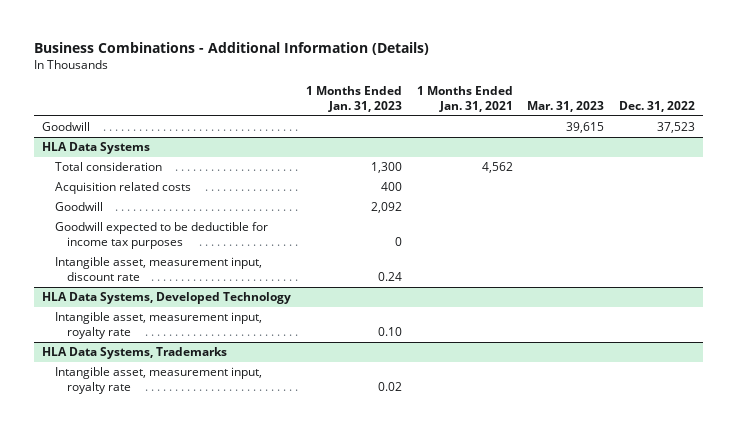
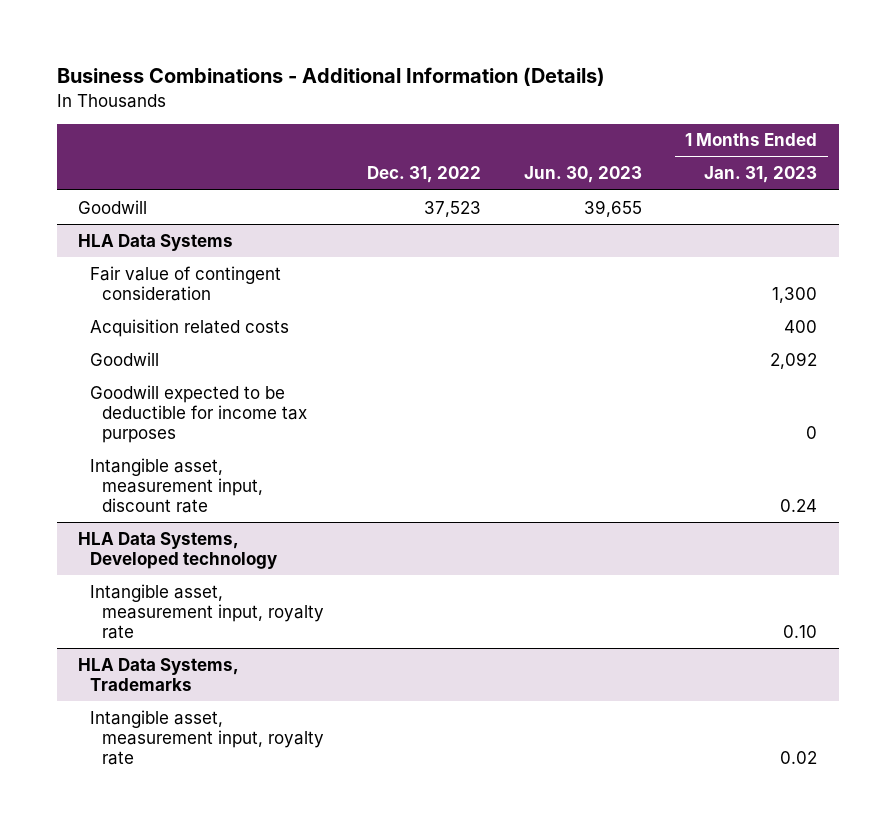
[416,85,513,113] 1 Months Ended Jan. 31, 2021 -> none
[527,101,605,113] Mar. 31, 2023 -> none
none -> [524,166,643,184] Jun. 30, 2023
[54,162,162,172] Total consideration -> none
none -> [90,265,282,301] Fair value of contingent consideration
[41,292,291,305] HLA Data Systems, Developed Technology -> [78,531,278,569] HLA Data Systems, Developed technology

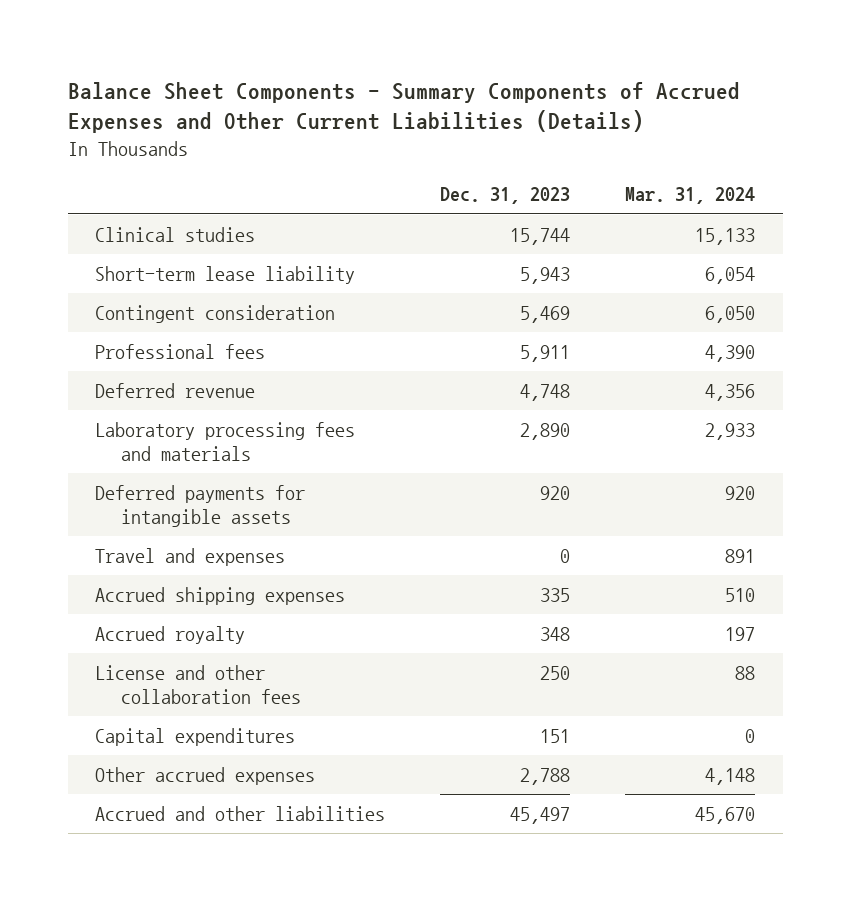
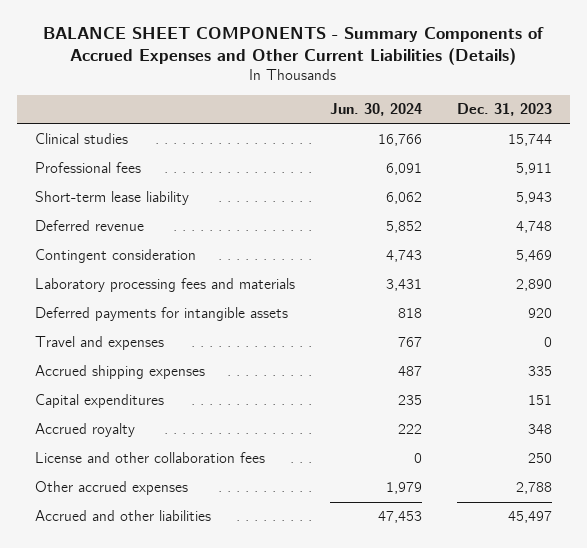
[67,82,740,134] Balance Sheet Components - Summary Components of Accrued Expenses and Other Current Liabilities (Details) -> [43,27,545,66] BALANCE SHEET COMPONENTS - Summary Components of Accrued Expenses and Other Current Liabilities (Details)
[625,187,756,205] Mar. 31, 2024 -> none
none -> [329,103,422,117] Jun. 30, 2024
[95,265,356,284] Short-term lease liability -> [34,191,189,206] Short-term lease liability
[95,304,336,323] Contingent consideration -> [34,249,196,264] Contingent consideration
[95,727,296,746] Capital expenditures -> [34,394,164,409] Capital expenditures

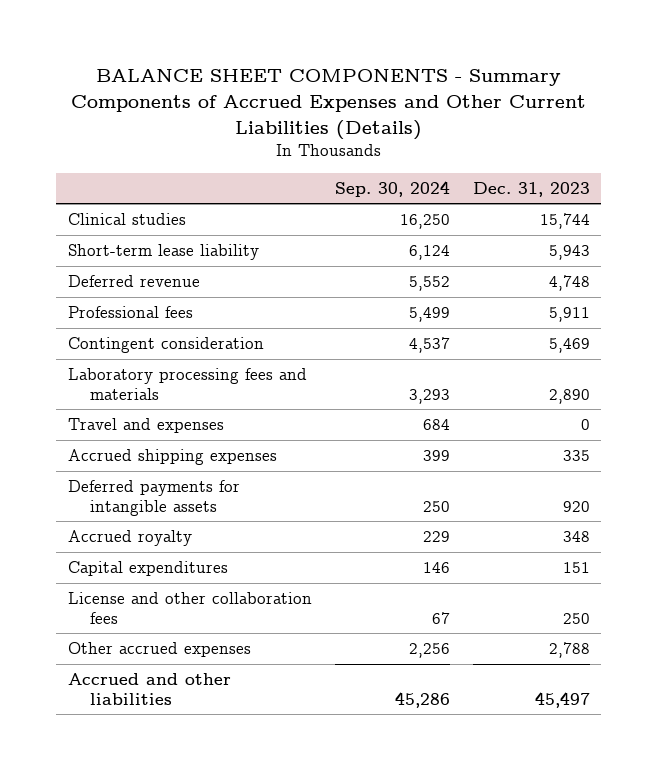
[329,103,422,117] Jun. 30, 2024 -> none
none -> [334,180,450,197] Sep. 30, 2024
[34,162,141,174] Professional fees -> [67,306,193,319] Professional fees
[34,307,288,322] Deferred payments for intangible assets -> [67,480,240,516] Deferred payments for intangible assets
[34,394,164,409] Capital expenditures -> [67,561,228,577] Capital expenditures

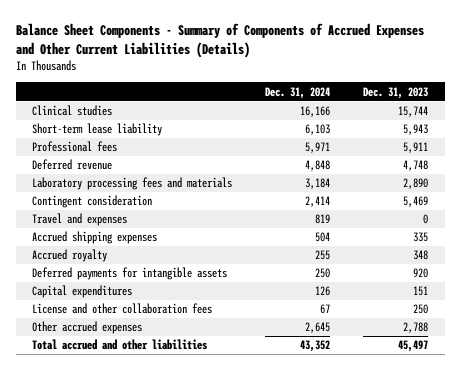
[70,69,586,140] BALANCE SHEET COMPONENTS - Summary Components of Accrued Expenses and Other Current Liabilities (Details) -> [15,22,424,58] Balance Sheet Components - Summary of Components of Accrued Expenses and Other Current Liabilities (Details)
[334,180,450,197] Sep. 30, 2024 -> none
none -> [265,86,331,99] Dec. 31, 2024
[67,275,200,288] Deferred revenue -> [32,159,113,171] Deferred revenue
[67,337,264,354] Contingent consideration -> [32,195,153,209] Contingent consideration
[67,480,240,516] Deferred payments for intangible assets -> [32,267,228,281] Deferred payments for intangible assets
[67,673,231,705] Accrued and other liabilities -> [32,339,208,351] Total accrued and other liabilities

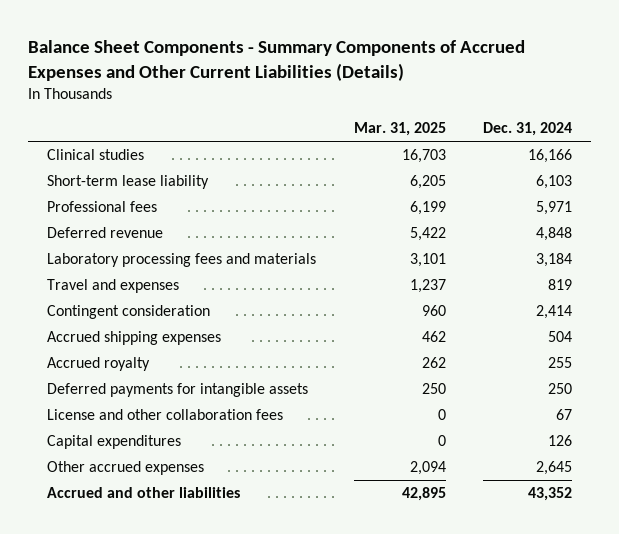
[15,22,424,58] Balance Sheet Components - Summary of Components of Accrued Expenses and Other Current Liabilities (Details) -> [28,39,526,81] Balance Sheet Components - Summary Components of Accrued Expenses and Other Current Liabilities (Details)
[363,86,429,99] Dec. 31, 2023 -> none
none -> [353,122,446,137] Mar. 31, 2025
[32,195,153,209] Contingent consideration -> [47,305,211,320] Contingent consideration
[32,285,133,299] Capital expenditures -> [47,435,182,450] Capital expenditures
[32,339,208,351] Total accrued and other liabilities -> [47,487,241,499] Accrued and other liabilities

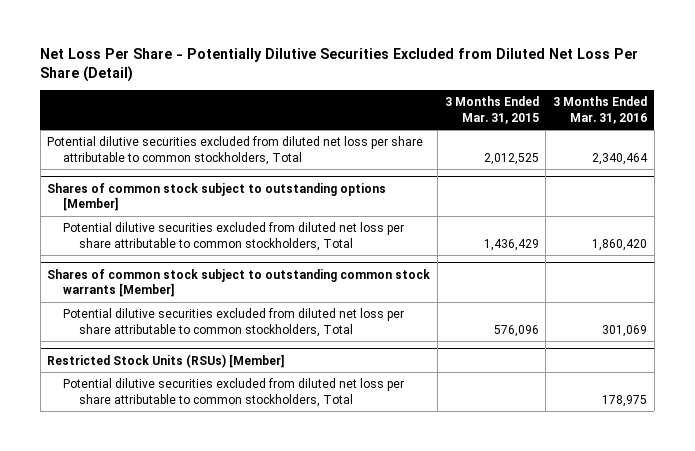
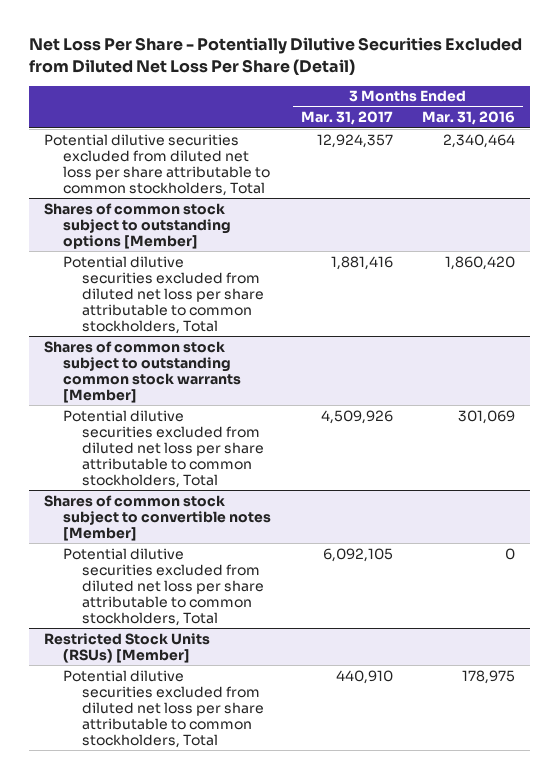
[444,96,539,124] 3 Months Ended Mar. 31, 2015 -> none
none -> [300,111,393,126] Mar. 31, 2017
none -> [43,494,271,541] Shares of common stock subject to convertible notes [Member]
none -> [62,547,265,626] Potential dilutive securities excluded from diluted net loss per share attributable to common stockholders, Total

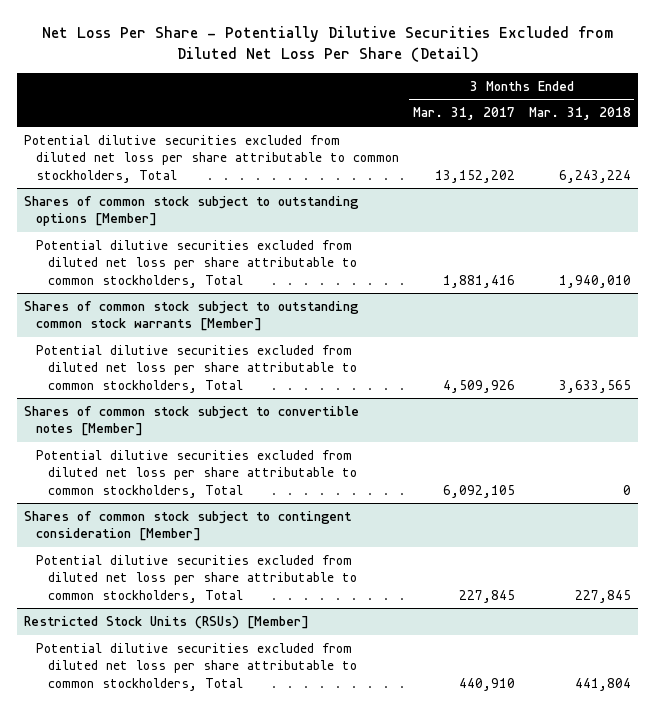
[422,111,516,126] Mar. 31, 2016 -> none
none -> [528,107,631,121] Mar. 31, 2018
[316,133,393,148] 12,924,357 -> [434,169,515,183] 13,152,202
none -> [24,510,353,542] Shares of common stock subject to contingent consideration [Member]
none -> [36,554,357,603] Potential dilutive securities excluded from diluted net loss per share attributable to common stockholders, Total

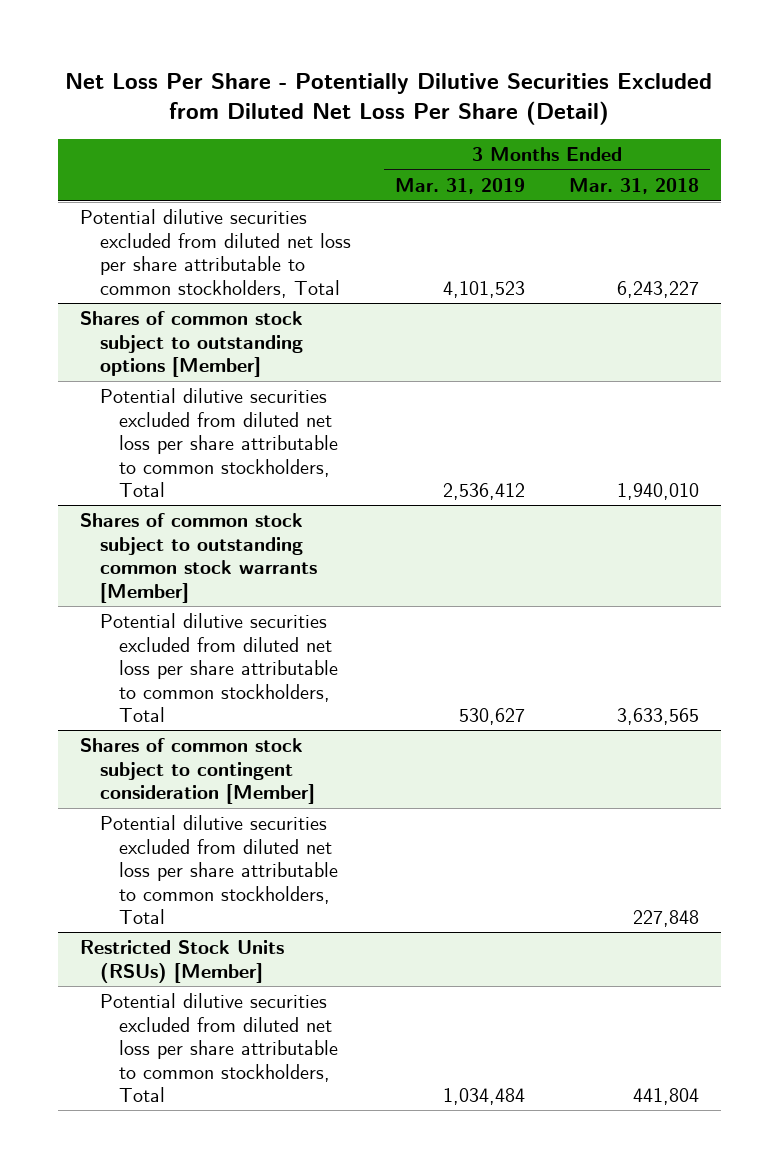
[412,107,515,121] Mar. 31, 2017 -> none
none -> [394,178,525,195] Mar. 31, 2019
[558,169,631,183] 6,243,224 -> [617,280,700,298] 6,243,227
[24,405,360,437] Shares of common stock subject to convertible notes [Member] -> none
[36,449,357,498] Potential dilutive securities excluded from diluted net loss per share attributable to common stockholders, Total -> none
[574,589,631,603] 227,845 -> [633,910,700,928] 227,848

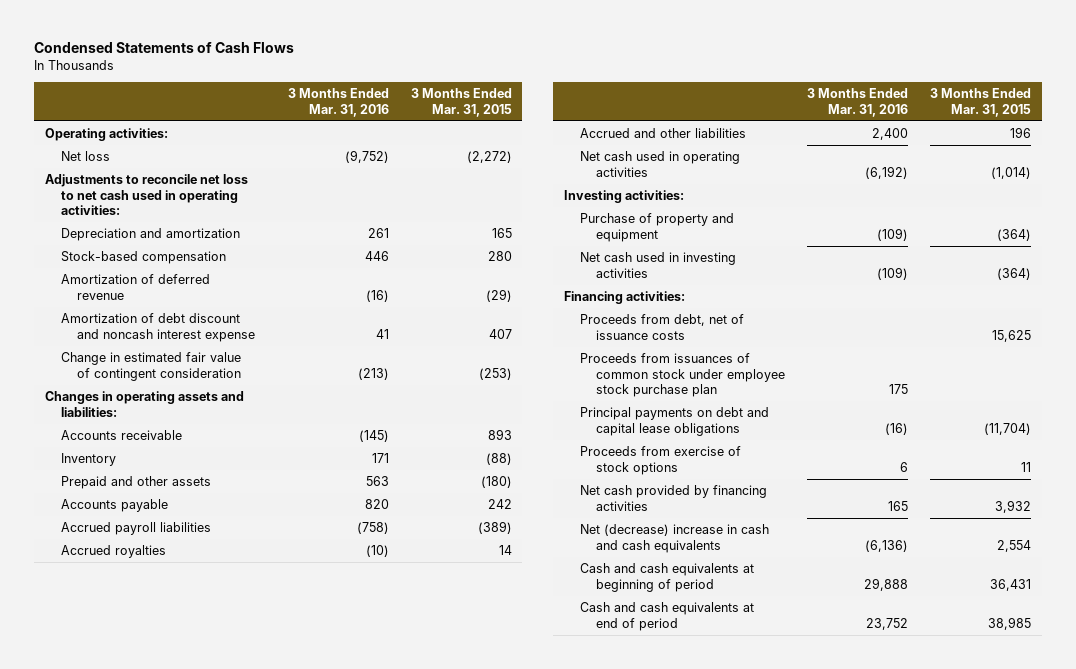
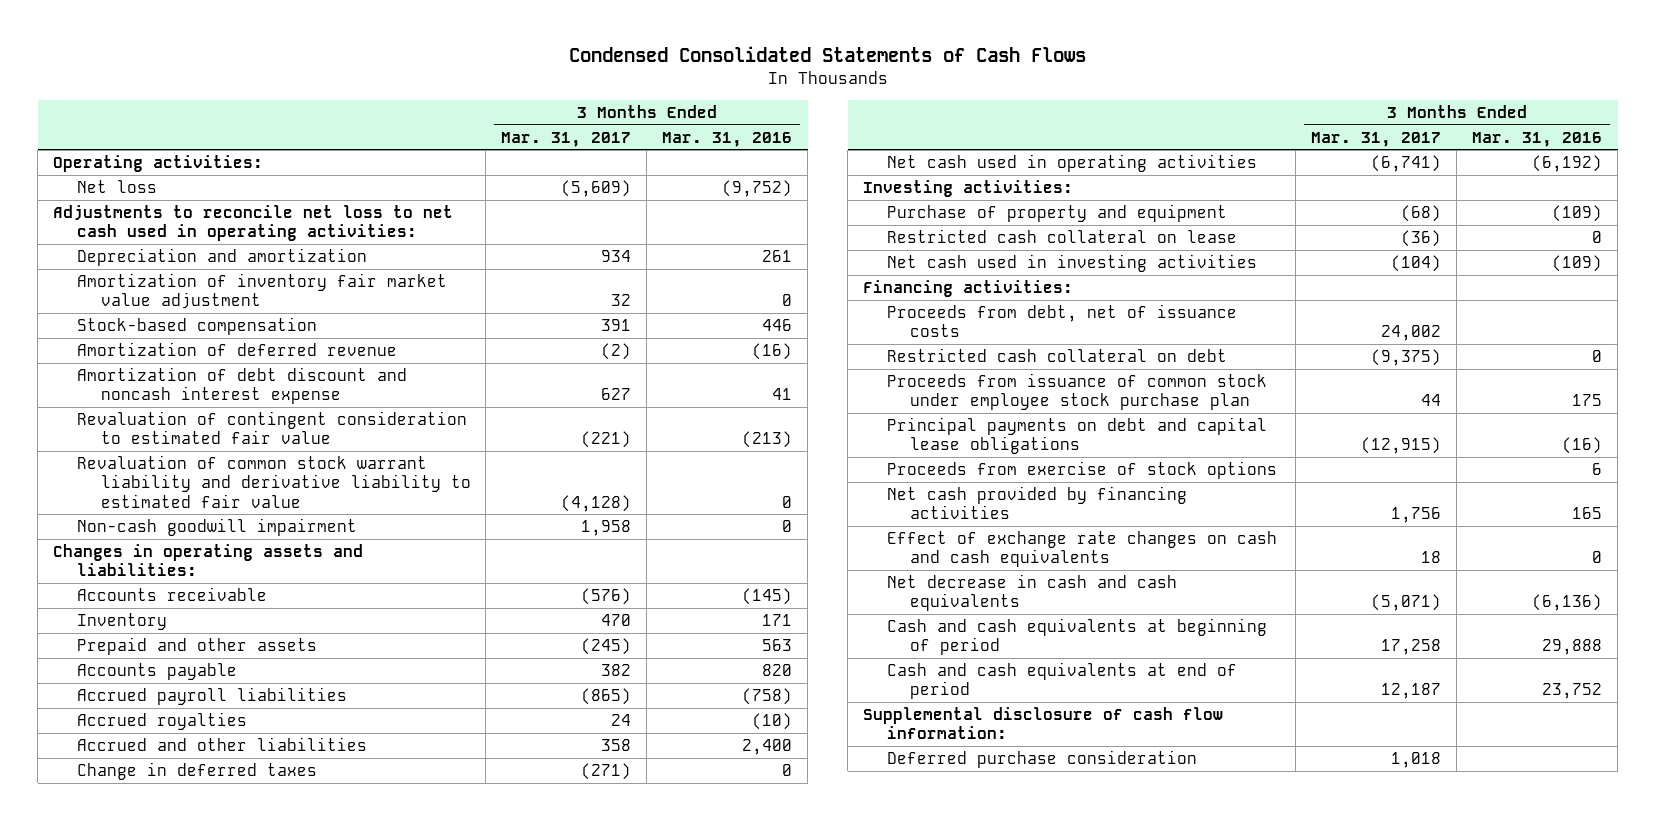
[34,42,295,54] Condensed Statements of Cash Flows -> [568,46,1086,63] Condensed Consolidated Statements of Cash Flows
[410,88,512,117] 3 Months Ended Mar. 31, 2015 -> none
none -> [501,131,632,147] Mar. 31, 2017
none -> [76,272,447,310] Amortization of inventory fair market value adjustment
[61,351,242,381] Change in estimated fair value of contingent consideration -> [76,410,467,445] Revaluation of contingent consideration to estimated fair value
none -> [76,454,471,508] Revaluation of common stock warrant liability and derivative liability to estimated fair value
none -> [76,517,357,536] Non-cash goodwill impairment
none -> [76,761,317,780] Change in deferred taxes
none -> [886,228,1237,243] Restricted cash collateral on lease
none -> [886,347,1227,362] Restricted cash collateral on debt
[580,352,786,398] Proceeds from issuances of common stock under employee stock purchase plan -> [886,372,1267,411] Proceeds from issuance of common stock under employee stock purchase plan
none -> [886,530,1277,568] Effect of exchange rate changes on cash and cash equivalents
[580,523,770,553] Net (decrease) increase in cash and cash equivalents -> [886,573,1177,612] Net decrease in cash and cash equivalents
none -> [863,706,1224,740] Supplemental disclosure of cash flow information:
none -> [886,749,1197,768] Deferred purchase consideration

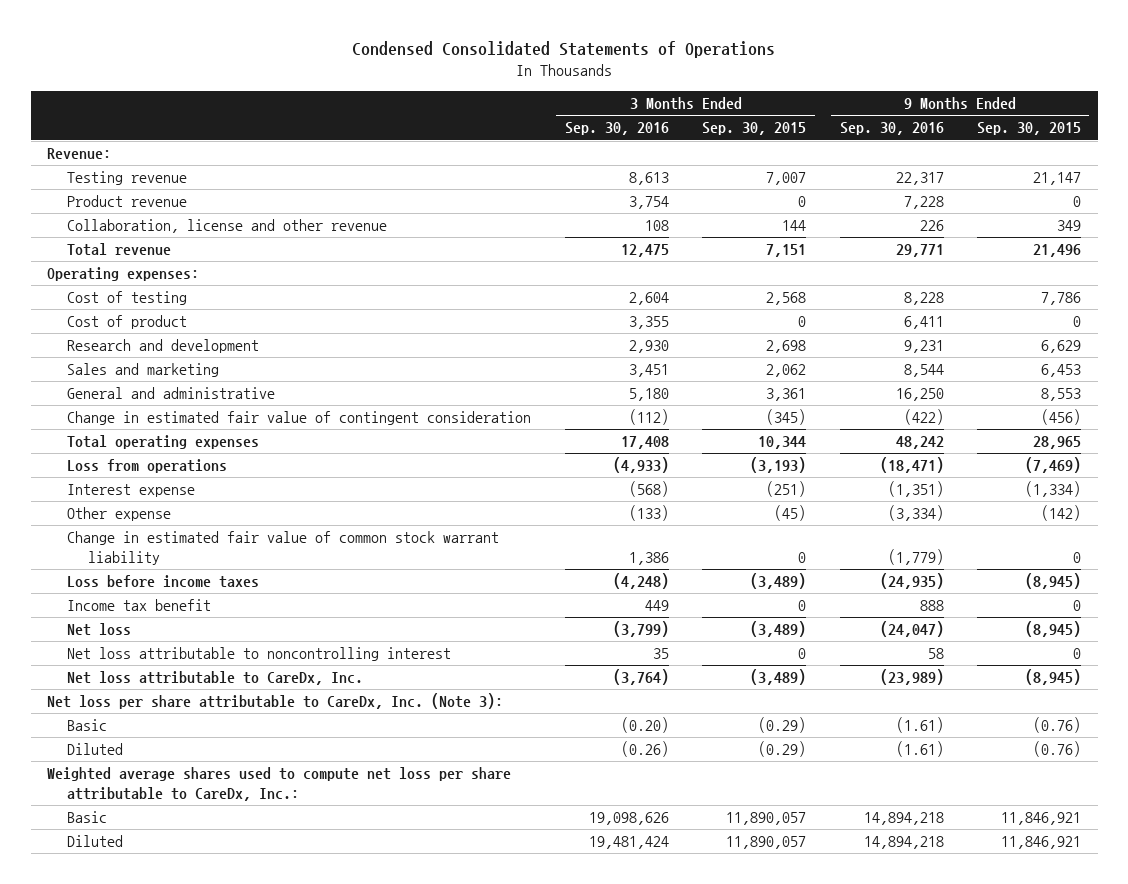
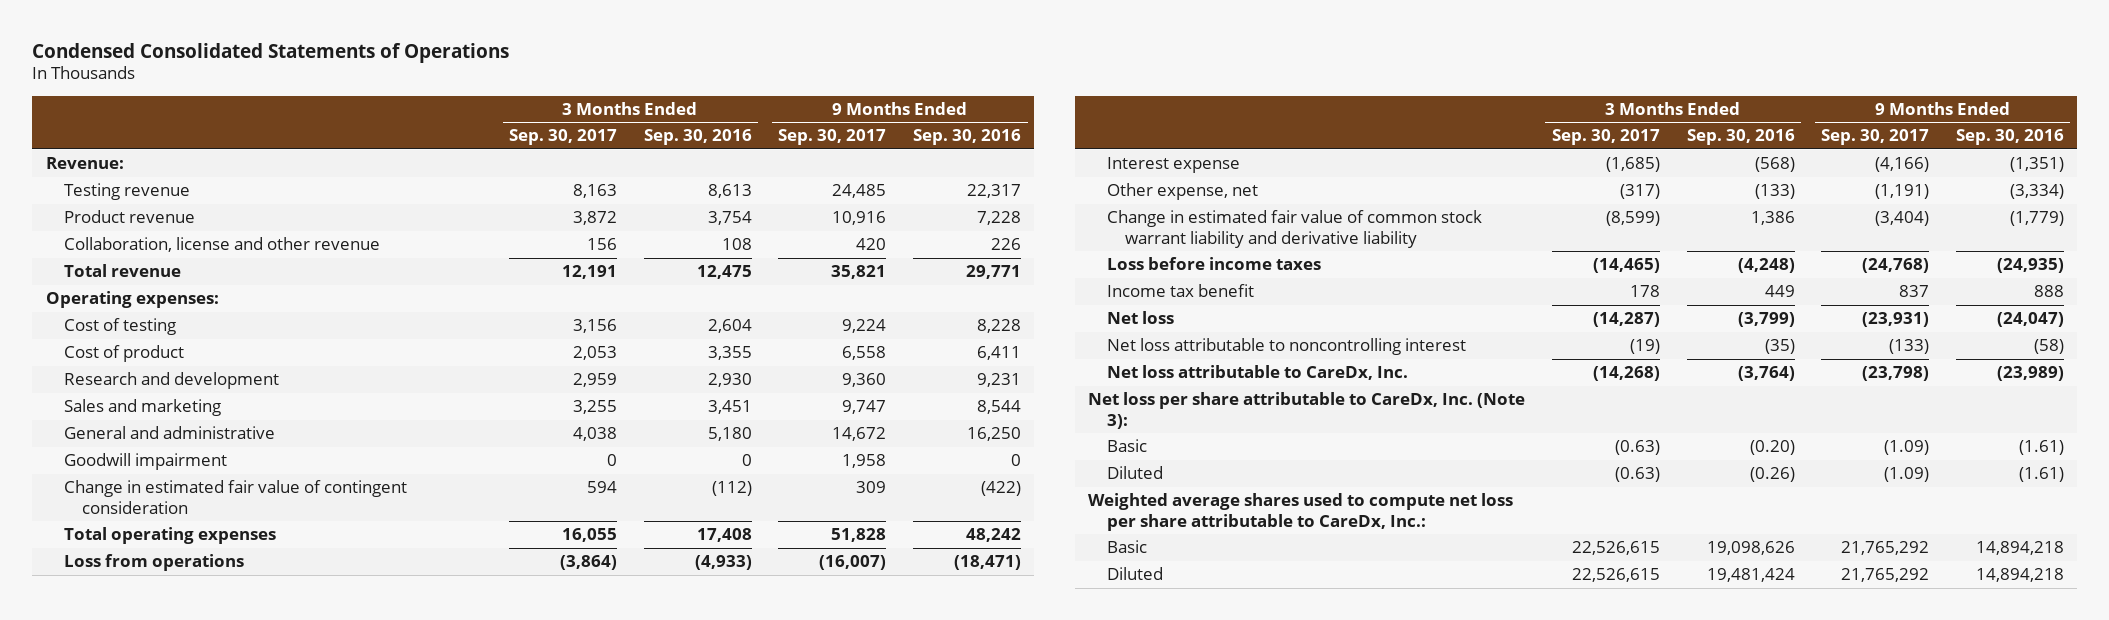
[702,122,807,136] Sep. 30, 2015 -> none
[977,122,1082,136] Sep. 30, 2015 -> none
none -> [509,129,618,146] Sep. 30, 2017
none -> [778,129,887,146] Sep. 30, 2017
none -> [63,453,227,471] Goodwill impairment
[67,507,172,522] Other expense -> [1106,183,1258,201] Other expense, net
[67,531,500,566] Change in estimated fair value of common stock warrant liability -> [1106,210,1482,248] Change in estimated fair value of common stock warrant liability and derivative liability
[652,648,669,660] 35 -> [1764,339,1795,355] (35)
[927,648,944,660] 58 -> [2033,339,2064,355] (58)

